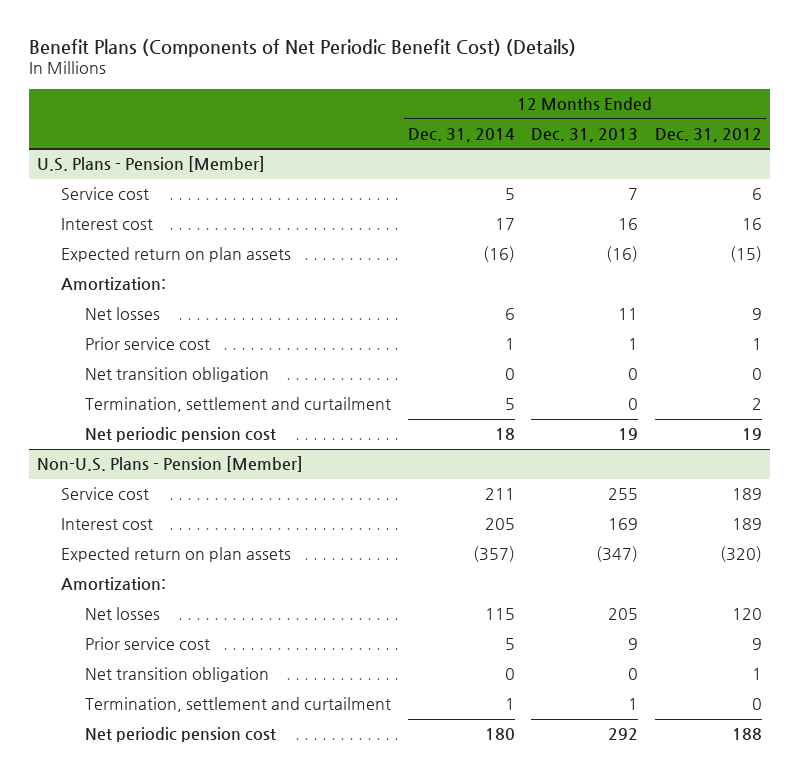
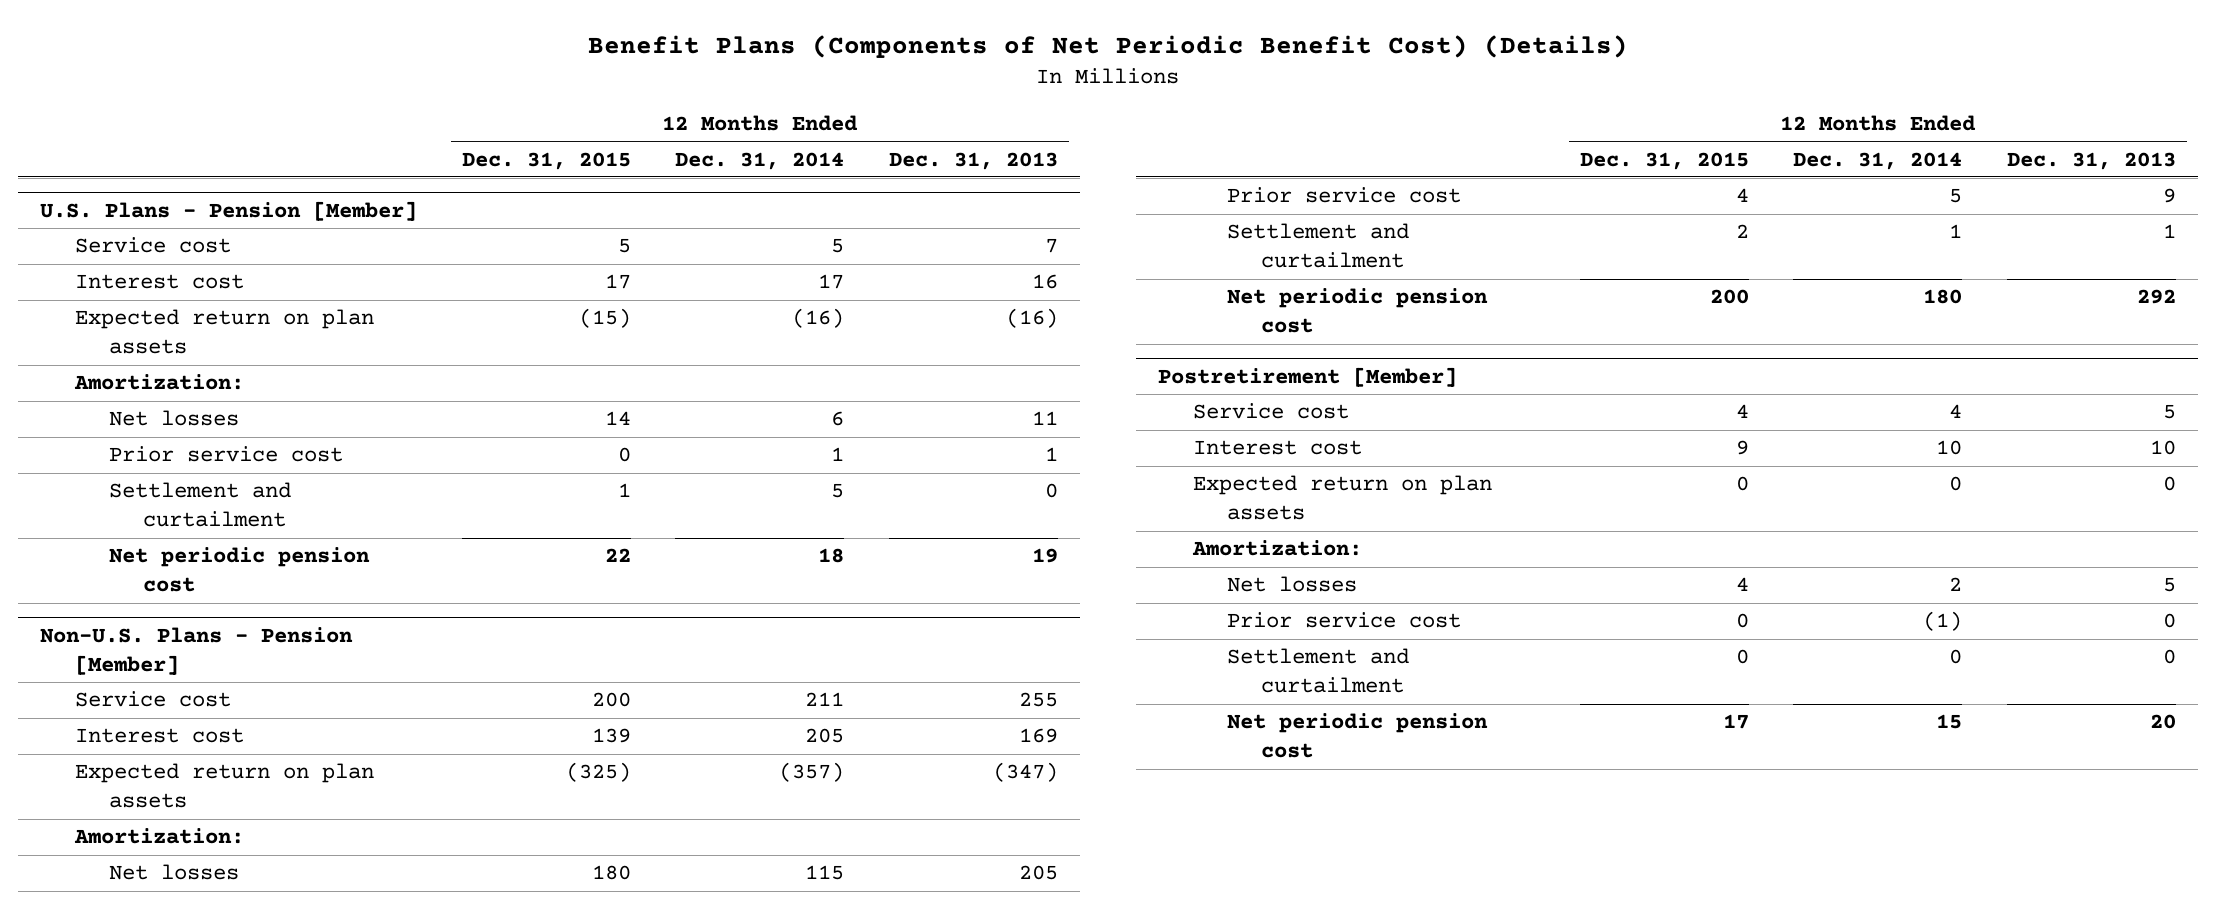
[655,127,763,142] Dec. 31, 2012 -> none
none -> [461,151,631,170] Dec. 31, 2015
[85,367,270,383] Net transition obligation -> none
[85,397,392,413] Termination, settlement and curtailment -> [108,482,291,528] Settlement and curtailment
[85,667,270,683] Net transition obligation -> none
[85,697,392,713] Termination, settlement and curtailment -> [1226,223,1409,269] Settlement and curtailment
none -> [1158,366,1458,387] Postretirement [Member]
none -> [1192,403,1349,420] Service cost
none -> [1192,440,1362,456] Interest cost
none -> [1192,475,1492,521] Expected return on plan assets
none -> [1191,540,1362,557] Amortization:
none -> [1226,576,1357,593] Net losses
none -> [1226,612,1461,629] Prior service cost
none -> [1226,648,1409,694] Settlement and curtailment
none -> [1226,713,1488,759] Net periodic pension cost

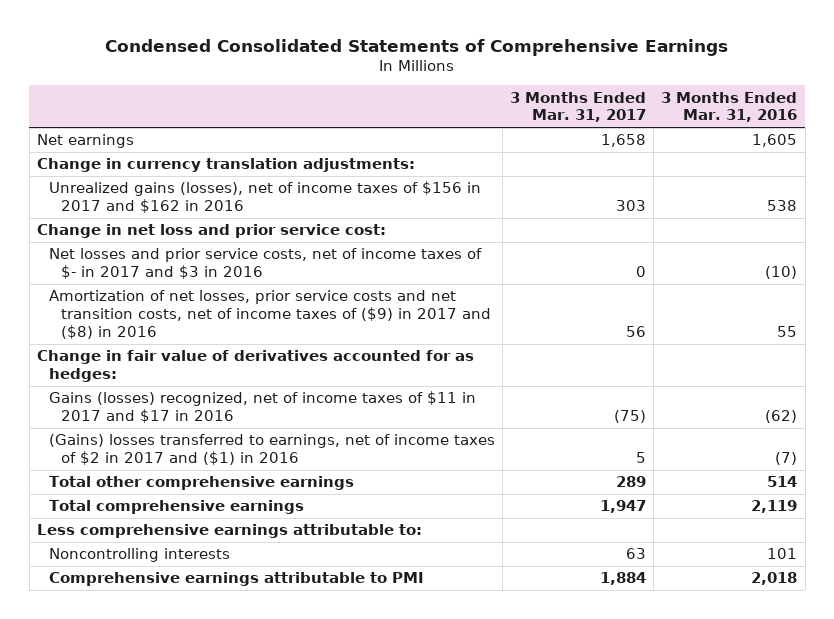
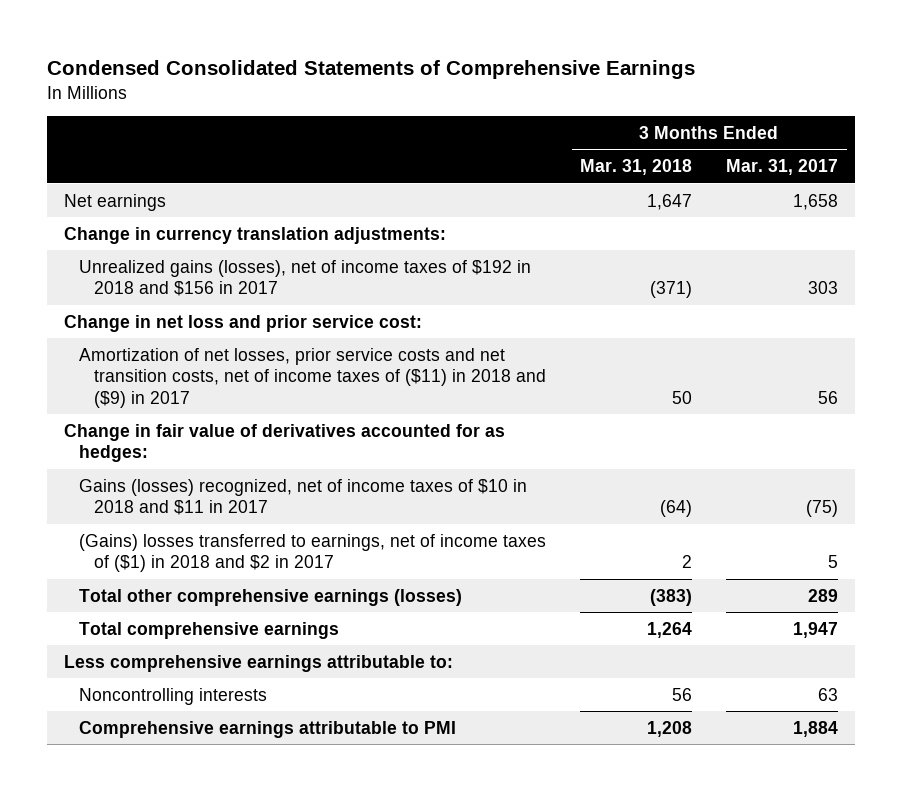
[661,91,798,123] 3 Months Ended Mar. 31, 2016 -> none
none -> [580,159,693,176] Mar. 31, 2018
[48,181,481,213] Unrealized gains (losses), net of income taxes of $156 in 2017 and $162 in 2016 -> [79,259,532,297] Unrealized gains (losses), net of income taxes of $192 in 2018 and $156 in 2017
[48,248,482,279] Net losses and prior service costs, net of income taxes of $- in 2017 and $3 in 2016 -> none
[48,290,491,339] Amortization of net losses, prior service costs and net transition costs, net of income taxes of ($9) in 2017 and ($8) in 2016 -> [79,347,547,408] Amortization of net losses, prior service costs and net transition costs, net of income taxes of ($11) in 2018 and ($9) in 2017
[48,391,476,423] Gains (losses) recognized, net of income taxes of $11 in 2017 and $17 in 2016 -> [79,478,528,516] Gains (losses) recognized, net of income taxes of $10 in 2018 and $11 in 2017
[48,434,495,465] (Gains) losses transferred to earnings, net of income taxes of $2 in 2017 and ($1) in 2016 -> [79,533,547,573] (Gains) losses transferred to earnings, net of income taxes of ($1) in 2018 and $2 in 2017
[48,476,354,491] Total other comprehensive earnings -> [79,588,463,606] Total other comprehensive earnings (losses)

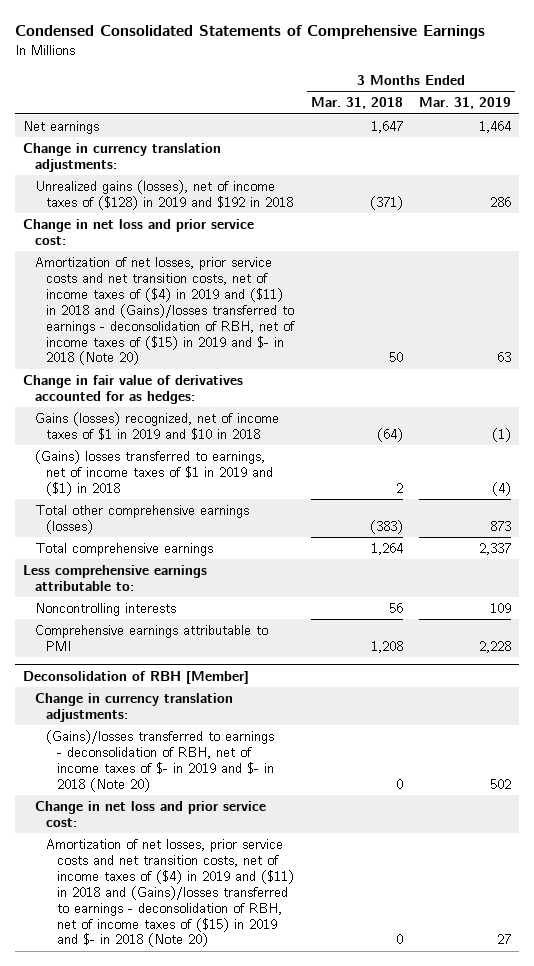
[726,159,839,176] Mar. 31, 2017 -> none
none -> [419,97,512,110] Mar. 31, 2019
[79,259,532,297] Unrealized gains (losses), net of income taxes of $192 in 2018 and $156 in 2017 -> [34,179,293,210] Unrealized gains (losses), net of income taxes of ($128) in 2019 and $192 in 2018
[79,347,547,408] Amortization of net losses, prior service costs and net transition costs, net of income taxes of ($11) in 2018 and ($9) in 2017 -> [34,256,295,366] Amortization of net losses, prior service costs and net transition costs, net of income taxes of ($4) in 2019 and ($11) in 2018 and (Gains)/losses transferred to earnings - deconsolidation of RBH, net of income taxes of ($15) in 2019 and $- in 2018 (Note 20)
[79,478,528,516] Gains (losses) recognized, net of income taxes of $10 in 2018 and $11 in 2017 -> [34,411,279,440] Gains (losses) recognized, net of income taxes of $1 in 2019 and $10 in 2018
[79,533,547,573] (Gains) losses transferred to earnings, net of income taxes of ($1) in 2018 and $2 in 2017 -> [34,449,273,496] (Gains) losses transferred to earnings, net of income taxes of $1 in 2019 and ($1) in 2018
none -> [23,670,250,684] Deconsolidation of RBH [Member]
none -> [34,692,233,722] Change in currency translation adjustments:
none -> [45,729,275,792] (Gains)/losses transferred to earnings - deconsolidation of RBH, net of income taxes of $- in 2019 and $- in 2018 (Note 20)
none -> [34,800,266,827] Change in net loss and prior service cost:
none -> [45,838,295,948] Amortization of net losses, prior service costs and net transition costs, net of income taxes of ($4) in 2019 and ($11) in 2018 and (Gains)/losses transferred to earnings - deconsolidation of RBH, net of income taxes of ($15) in 2019 and $- in 2018 (Note 20)

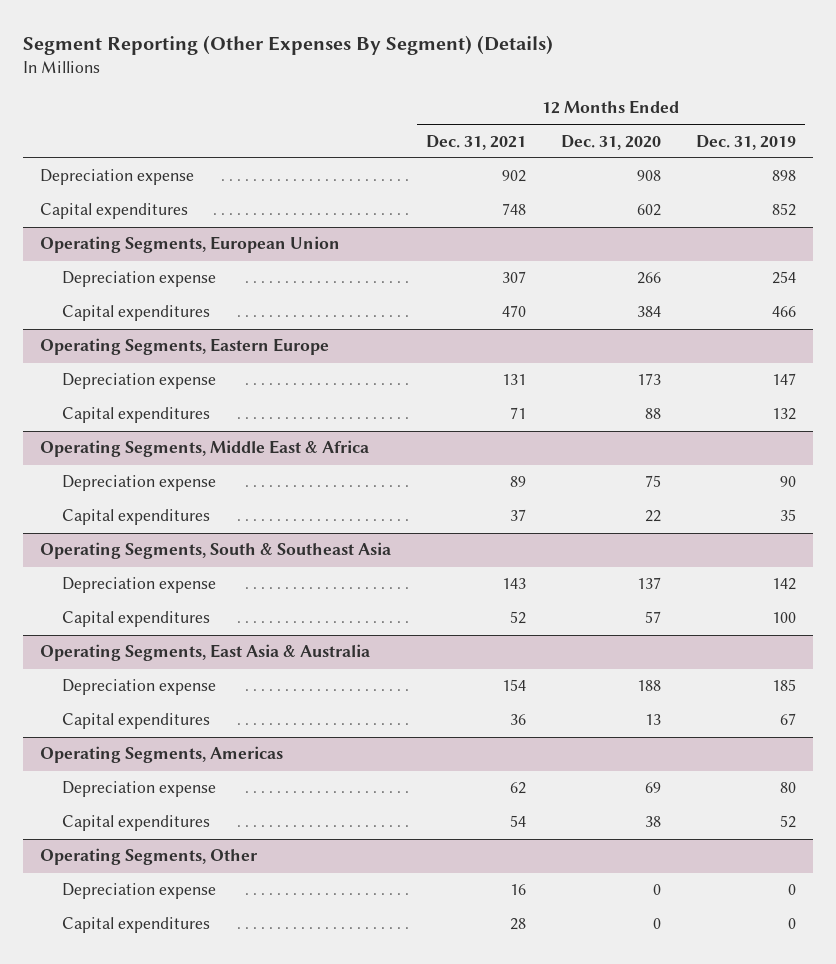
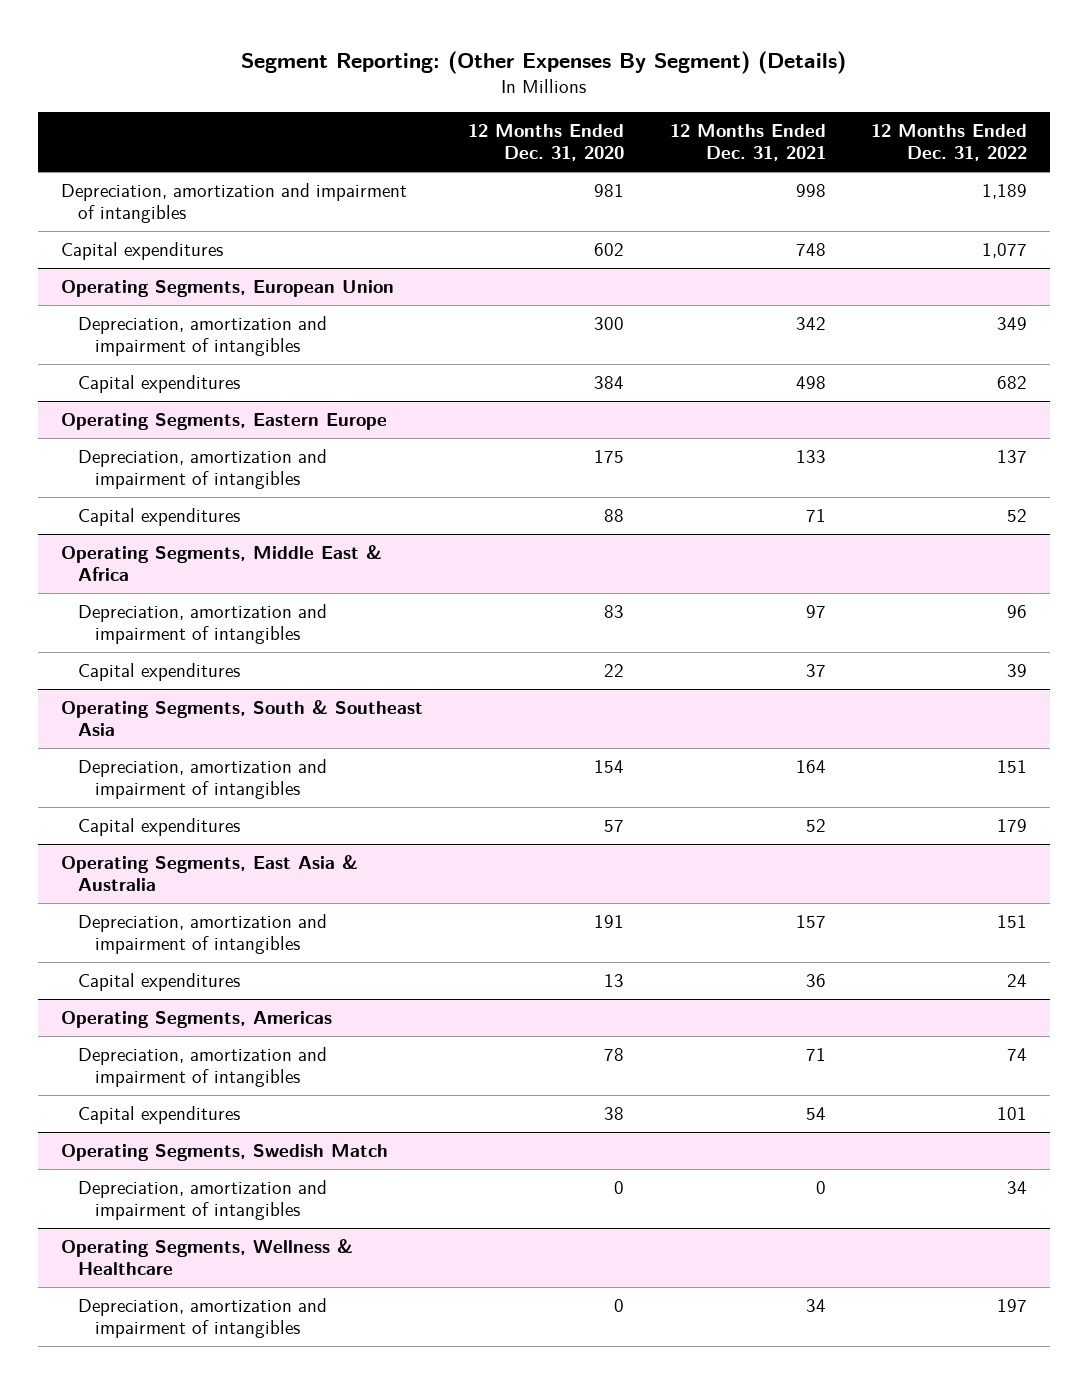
[22,34,553,55] Segment Reporting (Other Expenses By Segment) (Details) -> [241,50,847,74] Segment Reporting: (Other Expenses By Segment) (Details)
[695,134,796,150] Dec. 31, 2019 -> none
none -> [871,124,1028,162] 12 Months Ended Dec. 31, 2022
[40,169,195,186] Depreciation expense -> none
none -> [60,182,407,224] Depreciation, amortization and impairment of intangibles
[61,271,216,288] Depreciation expense -> none
none -> [77,315,327,357] Depreciation, amortization and impairment of intangibles
[502,305,527,318] 470 -> [795,375,826,389] 498
[61,373,216,390] Depreciation expense -> none
none -> [77,448,327,490] Depreciation, amortization and impairment of intangibles
[61,475,216,492] Depreciation expense -> none
none -> [77,603,327,645] Depreciation, amortization and impairment of intangibles
[61,577,216,594] Depreciation expense -> none
none -> [77,758,327,800] Depreciation, amortization and impairment of intangibles
[61,679,216,696] Depreciation expense -> none
none -> [77,913,327,955] Depreciation, amortization and impairment of intangibles
[61,781,216,798] Depreciation expense -> none
none -> [77,1046,327,1088] Depreciation, amortization and impairment of intangibles
[40,848,259,866] Operating Segments, Other -> none
[61,883,216,900] Depreciation expense -> none
[61,917,210,934] Capital expenditures -> none
none -> [60,1143,388,1161] Operating Segments, Swedish Match
none -> [77,1179,327,1221] Depreciation, amortization and impairment of intangibles
none -> [60,1238,353,1276] Operating Segments, Wellness & Healthcare
none -> [77,1297,327,1339] Depreciation, amortization and impairment of intangibles

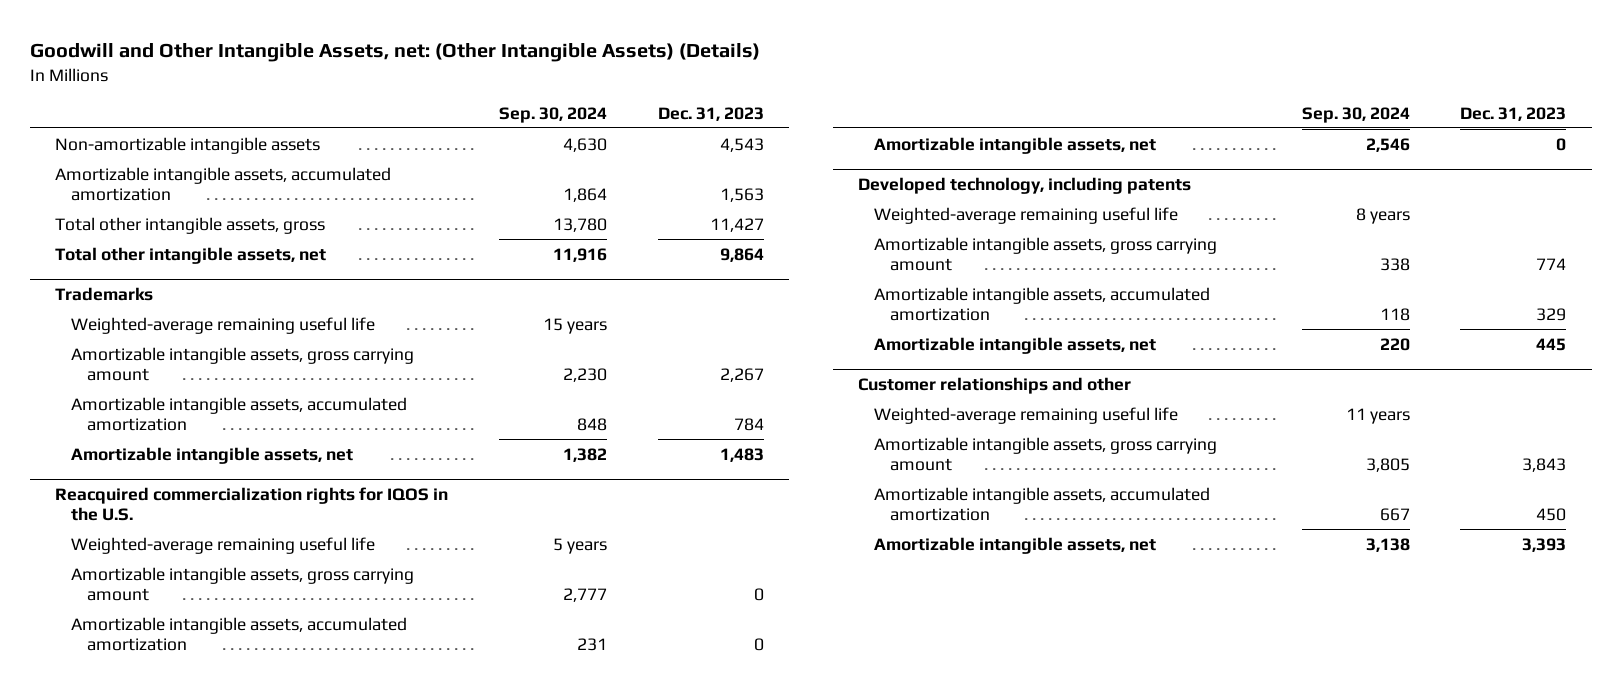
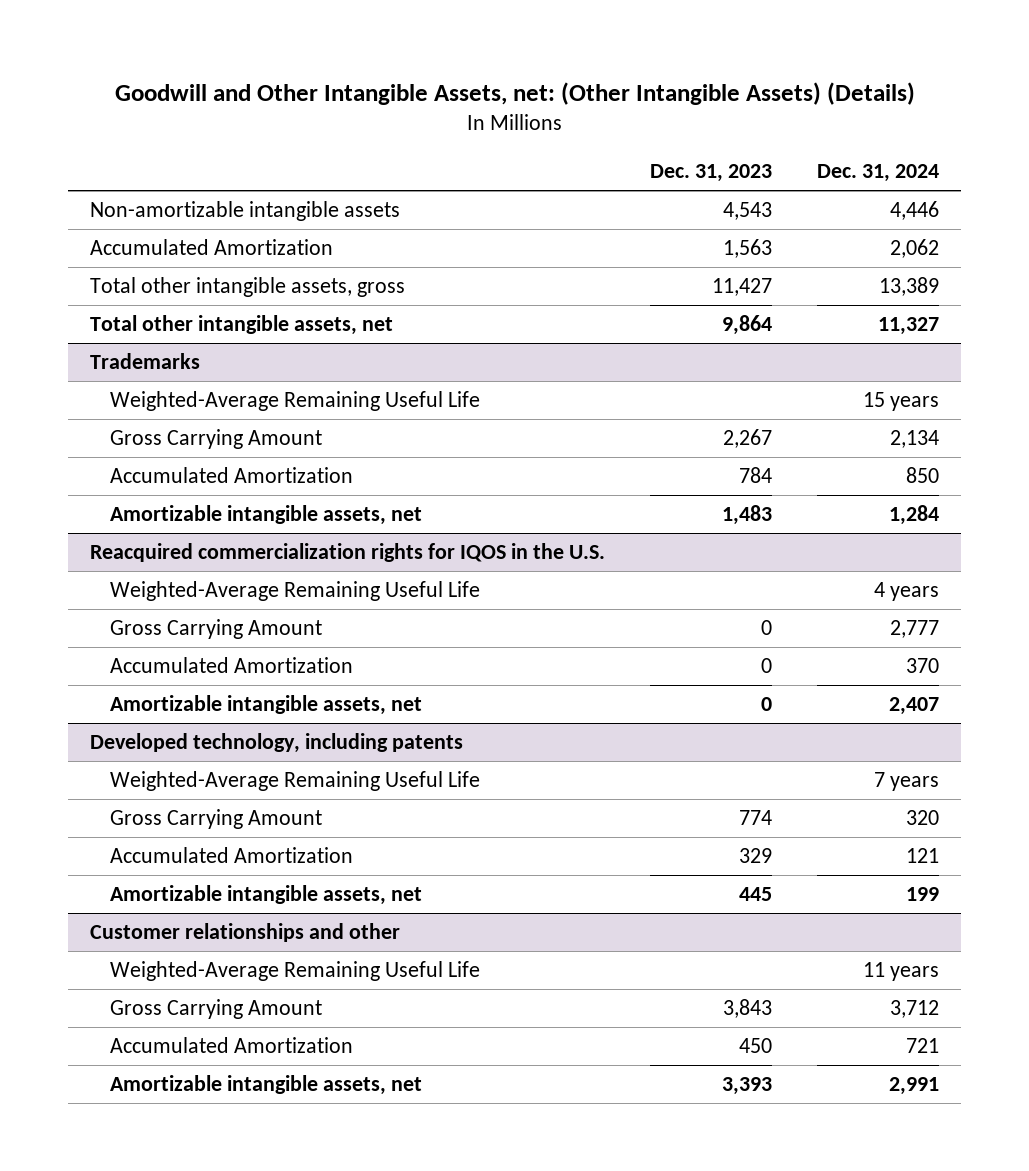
[498,106,607,123] Sep. 30, 2024 -> none
none -> [816,163,939,182] Dec. 31, 2024
[55,166,392,201] Amortizable intangible assets, accumulated amortization -> [90,239,334,256] Accumulated Amortization
[71,316,376,334] Weighted-average remaining useful life -> [109,391,480,412] Weighted-Average Remaining Useful Life
[71,346,415,381] Amortizable intangible assets, gross carrying amount -> [109,429,322,450] Gross Carrying Amount
[71,396,408,431] Amortizable intangible assets, accumulated amortization -> [109,467,353,484] Accumulated Amortization
[71,536,376,554] Weighted-average remaining useful life -> [109,581,480,602] Weighted-Average Remaining Useful Life
[71,566,415,601] Amortizable intangible assets, gross carrying amount -> [109,619,322,640] Gross Carrying Amount
[71,616,408,651] Amortizable intangible assets, accumulated amortization -> [109,657,353,674] Accumulated Amortization
[873,206,1178,224] Weighted-average remaining useful life -> [109,771,480,792] Weighted-Average Remaining Useful Life
[873,236,1217,271] Amortizable intangible assets, gross carrying amount -> [109,809,322,830] Gross Carrying Amount
[873,286,1210,321] Amortizable intangible assets, accumulated amortization -> [109,847,353,864] Accumulated Amortization
[873,406,1178,424] Weighted-average remaining useful life -> [109,961,480,982] Weighted-Average Remaining Useful Life
[873,436,1217,471] Amortizable intangible assets, gross carrying amount -> [109,999,322,1020] Gross Carrying Amount
[873,486,1210,521] Amortizable intangible assets, accumulated amortization -> [109,1037,353,1054] Accumulated Amortization

